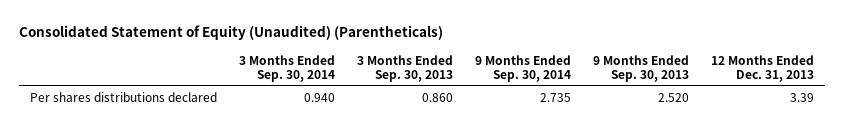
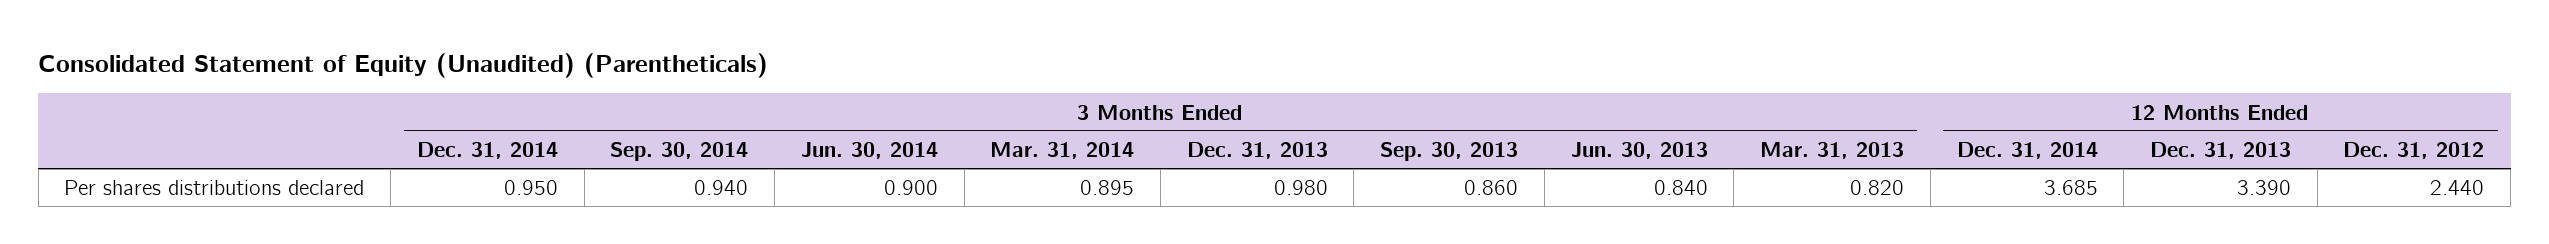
[474,54,571,82] 9 Months Ended Sep. 30, 2014 -> none
[592,54,689,82] 9 Months Ended Sep. 30, 2013 -> none
none -> [416,141,558,159] Dec. 31, 2014
none -> [800,141,938,159] Jun. 30, 2014
none -> [990,141,1135,159] Mar. 31, 2014
none -> [1186,141,1328,159] Dec. 31, 2013
none -> [1570,141,1708,159] Jun. 30, 2013
none -> [1760,141,1905,159] Mar. 31, 2013
none -> [1956,141,2098,159] Dec. 31, 2014
none -> [2343,141,2485,159] Dec. 31, 2012
[789,92,814,102] 3.39 -> [2236,180,2291,196] 3.390

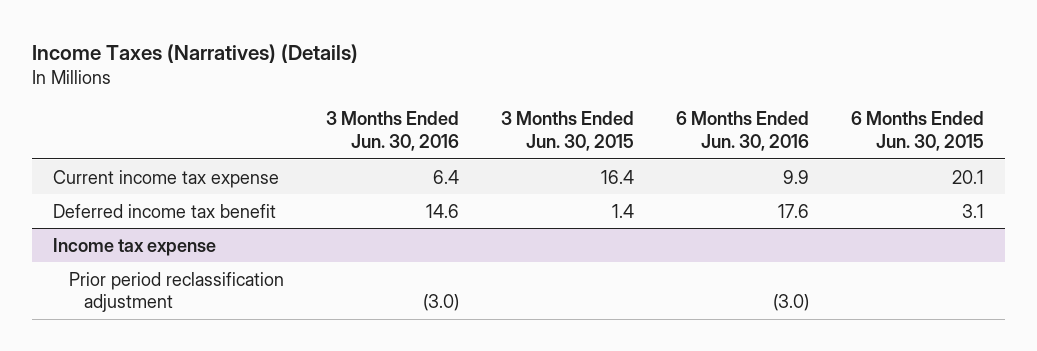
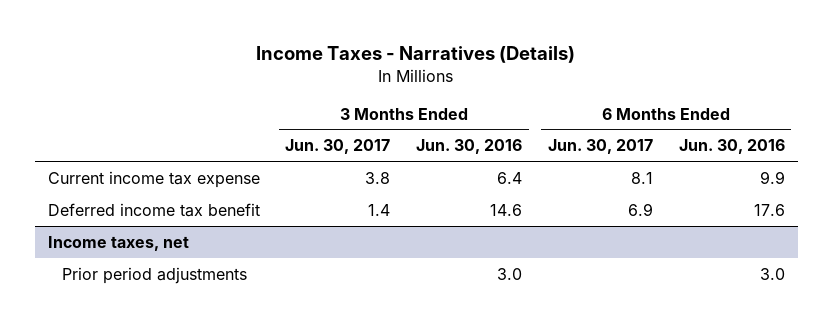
[32,44,359,64] Income Taxes (Narratives) (Details) -> [256,45,576,63] Income Taxes - Narratives (Details)
[500,111,634,152] 3 Months Ended Jun. 30, 2015 -> none
[850,111,984,152] 6 Months Ended Jun. 30, 2015 -> none
none -> [285,139,391,155] Jun. 30, 2017
none -> [547,139,653,155] Jun. 30, 2017
[53,237,217,256] Income tax expense -> [47,235,189,251] Income taxes, net
[68,271,284,313] Prior period reclassification adjustment -> [61,266,247,284] Prior period adjustments
[422,294,459,312] (3.0) -> [497,267,523,280] 3.0
[772,294,809,312] (3.0) -> [759,267,785,280] 3.0

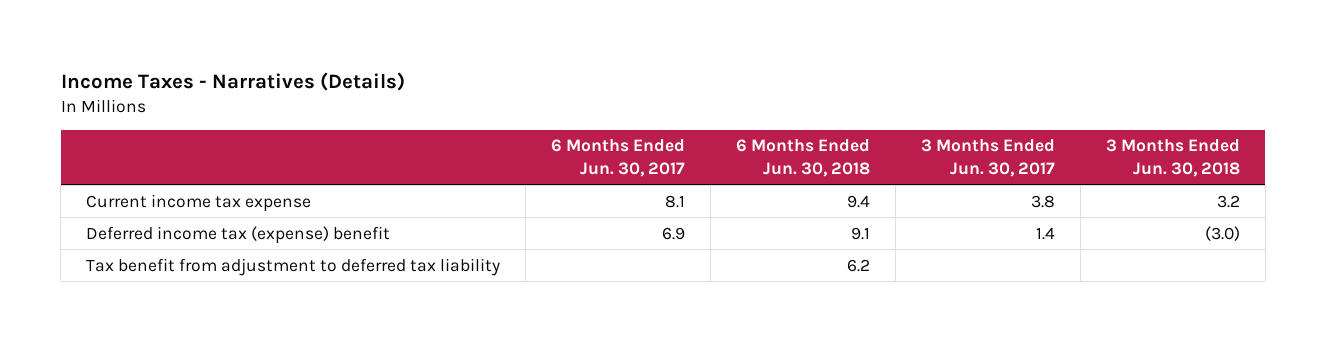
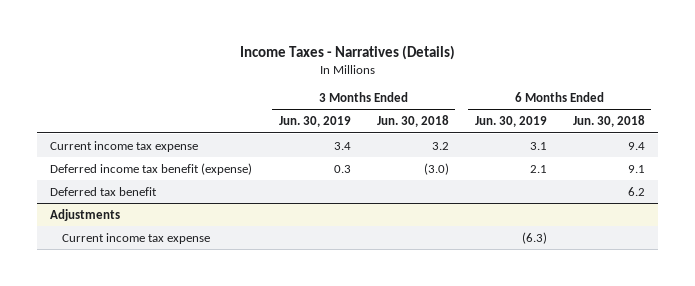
[551,139,686,178] 6 Months Ended Jun. 30, 2017 -> none
[921,139,1056,178] 3 Months Ended Jun. 30, 2017 -> none
none -> [278,116,351,128] Jun. 30, 2019
none -> [474,116,547,128] Jun. 30, 2019
[86,225,391,244] Deferred income tax (expense) benefit -> [50,162,253,175] Deferred income tax benefit (expense)
[86,257,501,276] Tax benefit from adjustment to deferred tax liability -> [50,186,158,196] Deferred tax benefit
none -> [50,208,121,221] Adjustments
none -> [62,232,211,244] Current income tax expense

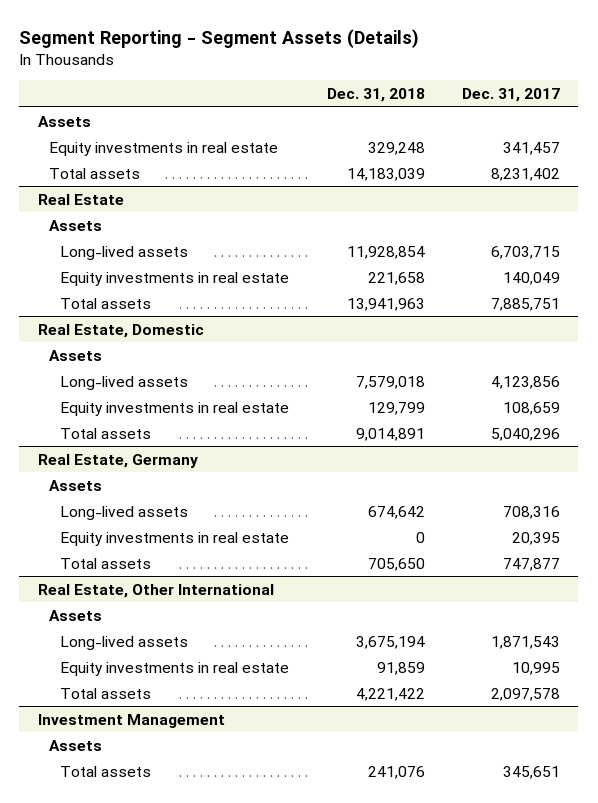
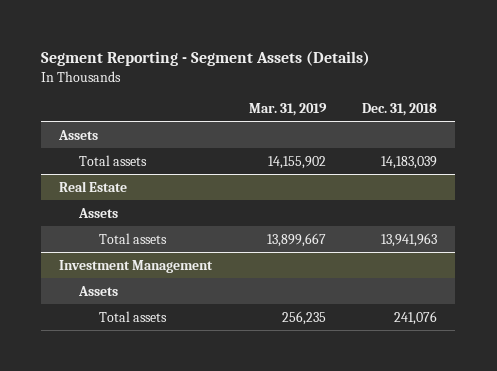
[461,88,560,103] Dec. 31, 2017 -> none
none -> [248,103,327,117] Mar. 31, 2019
[49,141,279,156] Equity investments in real estate -> none
[60,245,189,260] Long-lived assets -> none
[60,271,290,286] Equity investments in real estate -> none
[38,323,205,338] Real Estate, Domestic -> none
[49,349,103,361] Assets -> none
[60,375,189,390] Long-lived assets -> none
[60,401,290,416] Equity investments in real estate -> none
[60,427,152,439] Total assets -> none
[38,453,199,468] Real Estate, Germany -> none
[49,479,103,491] Assets -> none
[60,505,189,520] Long-lived assets -> none
[60,531,290,546] Equity investments in real estate -> none
[60,557,152,569] Total assets -> none
[38,583,275,598] Real Estate, Other International -> none
[49,609,103,621] Assets -> none
[60,635,189,650] Long-lived assets -> none
[60,661,290,676] Equity investments in real estate -> none
[60,687,152,699] Total assets -> none

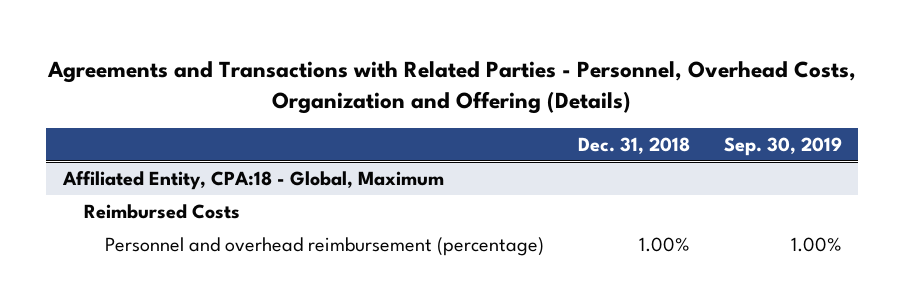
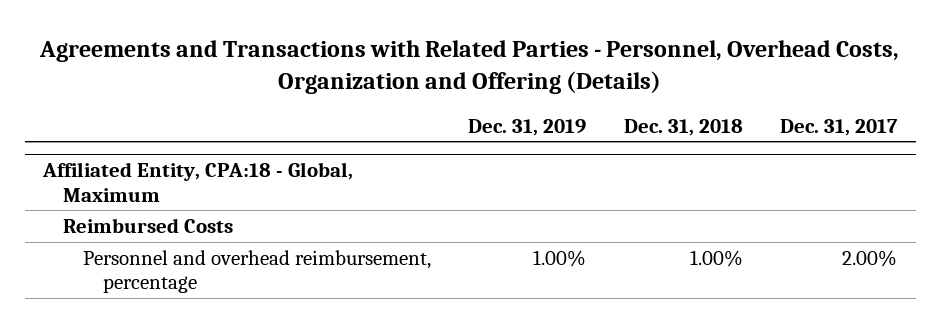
[723,136,842,156] Sep. 30, 2019 -> none
none -> [468,118,587,136] Dec. 31, 2019
none -> [780,118,899,136] Dec. 31, 2017
[104,237,544,257] Personnel and overhead reimbursement (percentage) -> [83,249,432,294] Personnel and overhead reimbursement, percentage

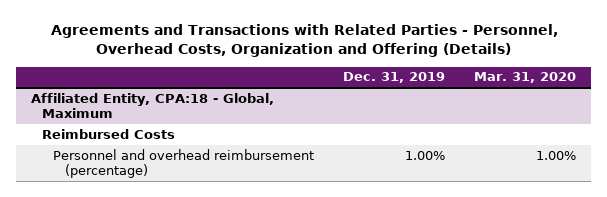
[623,118,743,136] Dec. 31, 2018 -> none
[780,118,899,136] Dec. 31, 2017 -> none
none -> [474,72,577,84] Mar. 31, 2020
[83,249,432,294] Personnel and overhead reimbursement, percentage -> [53,148,315,178] Personnel and overhead reimbursement (percentage)

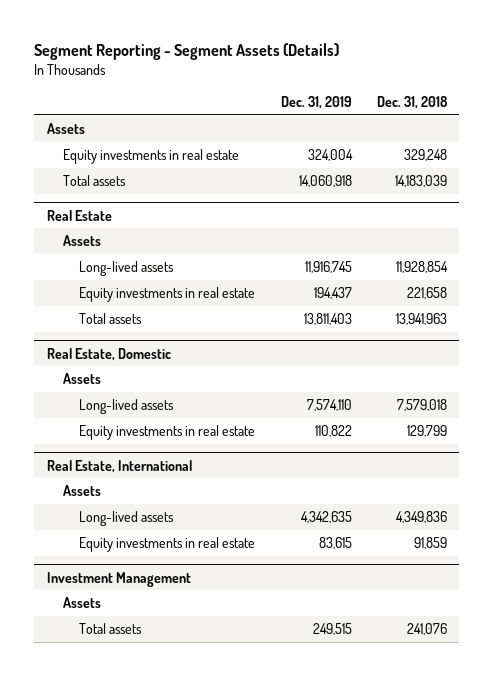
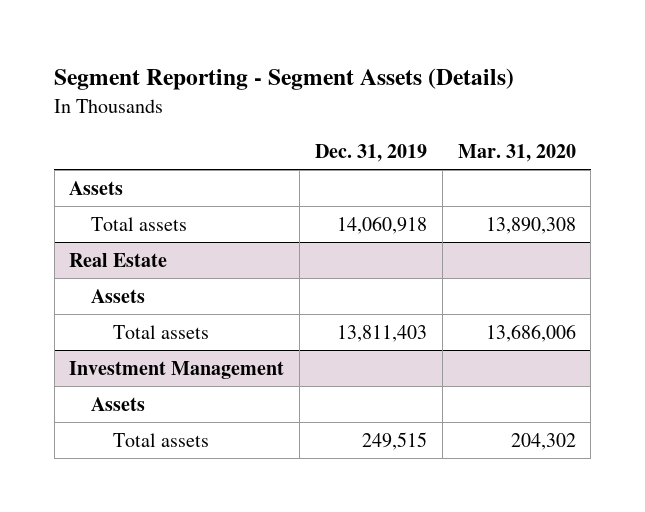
[376,95,448,109] Dec. 31, 2018 -> none
none -> [457,143,576,162] Mar. 31, 2020
[63,148,240,164] Equity investments in real estate -> none
[79,260,175,276] Long-lived assets -> none
[79,286,256,302] Equity investments in real estate -> none
[46,347,171,361] Real Estate, Domestic -> none
[63,372,102,384] Assets -> none
[79,398,175,414] Long-lived assets -> none
[79,424,256,440] Equity investments in real estate -> none
[46,459,192,473] Real Estate, International -> none
[63,484,102,496] Assets -> none
[79,510,175,526] Long-lived assets -> none
[79,536,256,552] Equity investments in real estate -> none

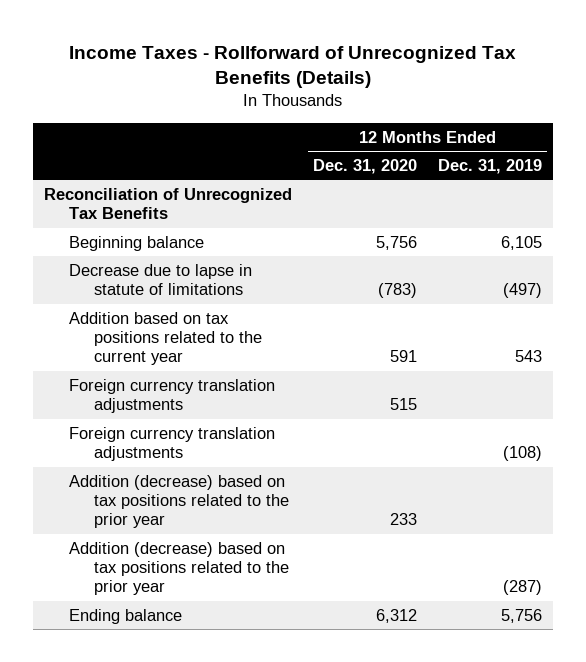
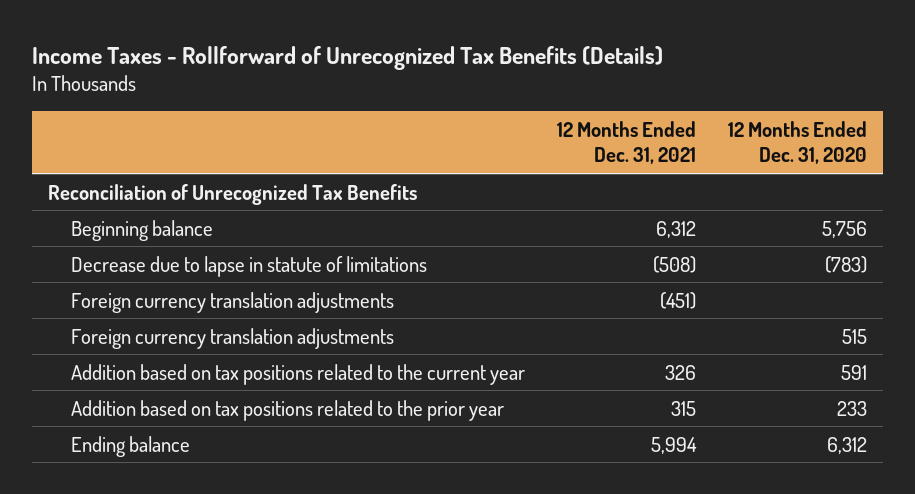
[438,158,543,174] Dec. 31, 2019 -> none
none -> [556,120,696,165] 12 Months Ended Dec. 31, 2021
[68,541,289,596] Addition (decrease) based on tax positions related to the prior year -> none
[68,378,275,413] Foreign currency translation adjustments -> [71,327,395,349] Foreign currency translation adjustments
[68,311,262,366] Addition based on tax positions related to the current year -> [71,363,526,385] Addition based on tax positions related to the current year
[68,474,289,529] Addition (decrease) based on tax positions related to the prior year -> [71,399,505,421] Addition based on tax positions related to the prior year

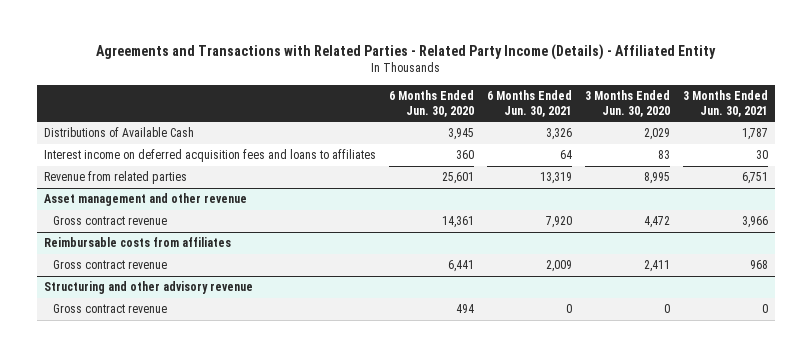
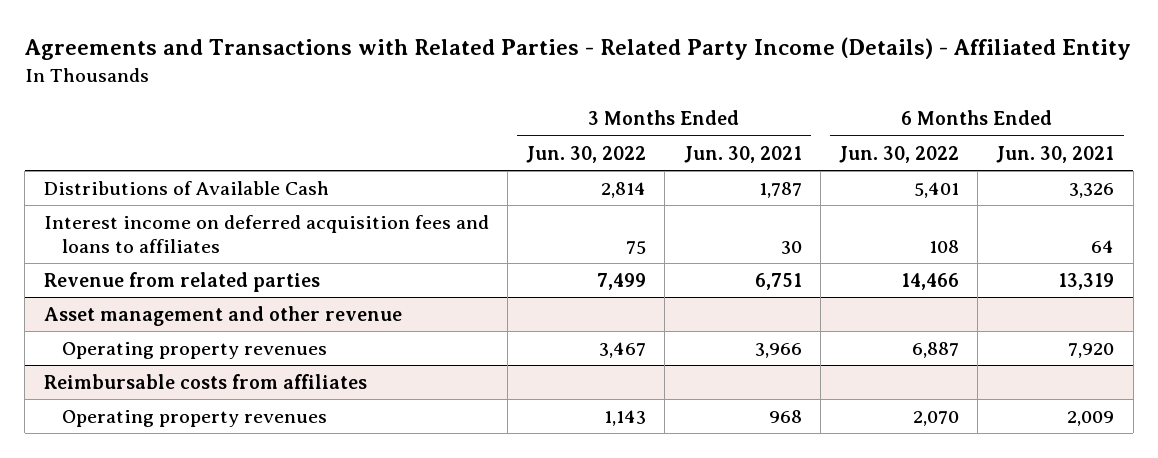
[388,89,474,117] 6 Months Ended Jun. 30, 2020 -> none
[585,89,671,117] 3 Months Ended Jun. 30, 2020 -> none
none -> [526,145,647,163] Jun. 30, 2022
none -> [838,145,959,163] Jun. 30, 2022
[53,216,168,226] Gross contract revenue -> [61,341,327,359] Operating property revenues
[43,281,253,295] Structuring and other advisory revenue -> none
[53,304,168,314] Gross contract revenue -> none
[53,260,168,270] Gross contract revenue -> [61,409,327,427] Operating property revenues

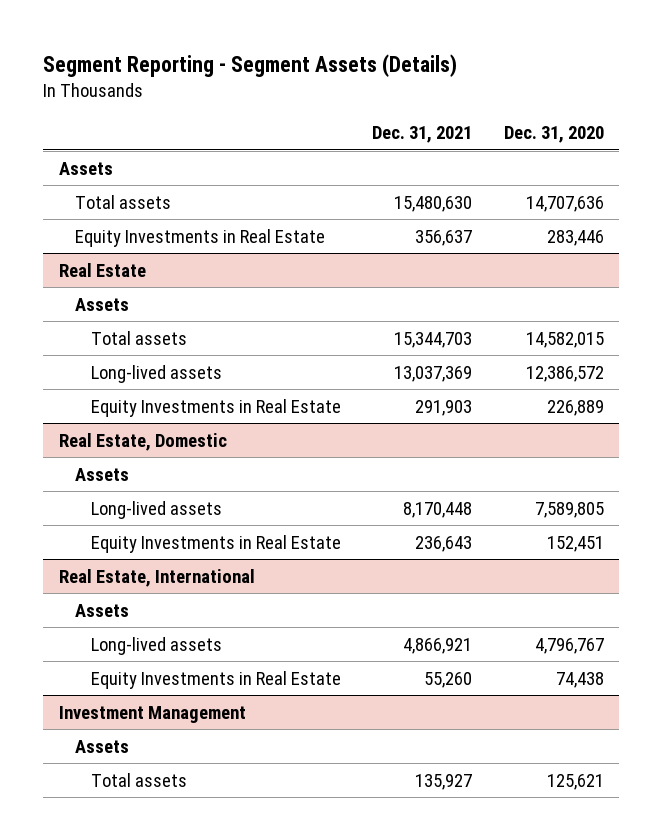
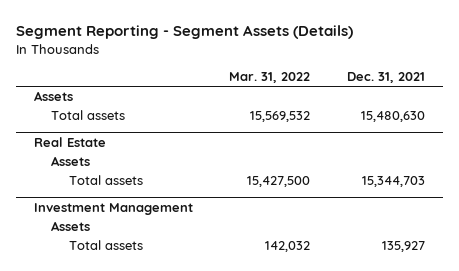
[503,126,604,144] Dec. 31, 2020 -> none
none -> [229,72,311,84] Mar. 31, 2022
[74,228,325,247] Equity Investments in Real Estate -> none
[91,364,223,383] Long-lived assets -> none
[91,398,342,417] Equity Investments in Real Estate -> none
[58,432,227,451] Real Estate, Domestic -> none
[74,467,129,481] Assets -> none
[91,500,223,519] Long-lived assets -> none
[91,534,342,553] Equity Investments in Real Estate -> none
[58,568,255,587] Real Estate, International -> none
[74,603,129,617] Assets -> none
[91,636,223,655] Long-lived assets -> none
[91,670,342,689] Equity Investments in Real Estate -> none

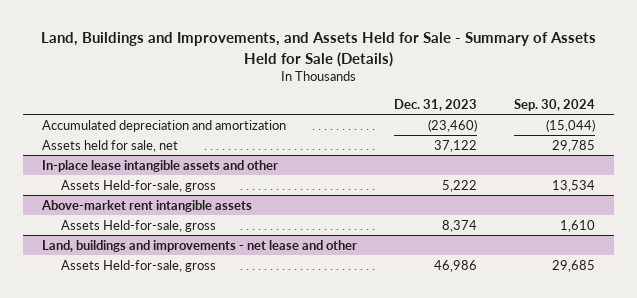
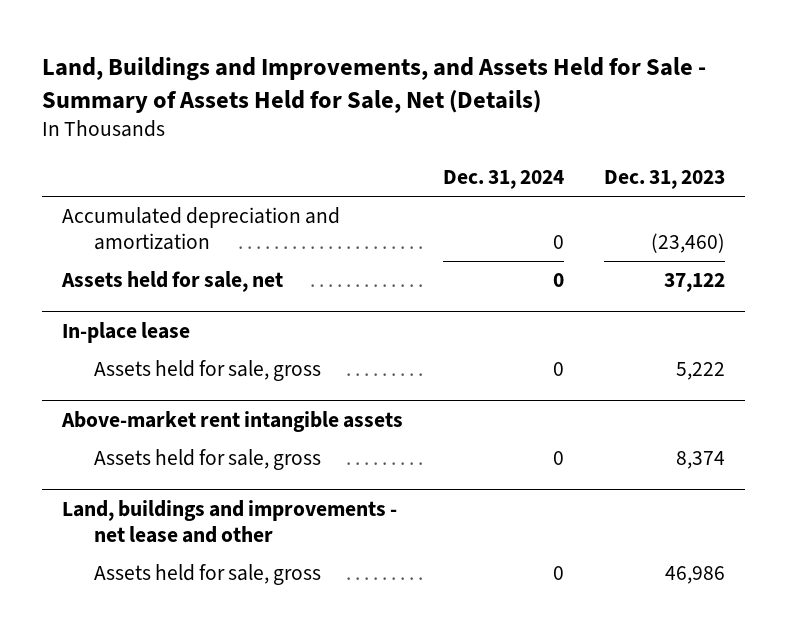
[40,32,596,67] Land, Buildings and Improvements, and Assets Held for Sale - Summary of Assets Held for Sale (Details) -> [41,56,706,113] Land, Buildings and Improvements, and Assets Held for Sale - Summary of Assets Held for Sale, Net (Details)
[514,98,596,111] Sep. 30, 2024 -> none
none -> [442,169,564,189] Dec. 31, 2024
[41,159,278,172] In-place lease intangible assets and other -> [61,322,190,344] In-place lease
[60,179,216,192] Assets Held-for-sale, gross -> [93,360,321,382] Assets held for sale, gross
[60,219,216,232] Assets Held-for-sale, gross -> [93,449,321,471] Assets held for sale, gross
[60,259,216,272] Assets Held-for-sale, gross -> [93,564,321,586] Assets held for sale, gross

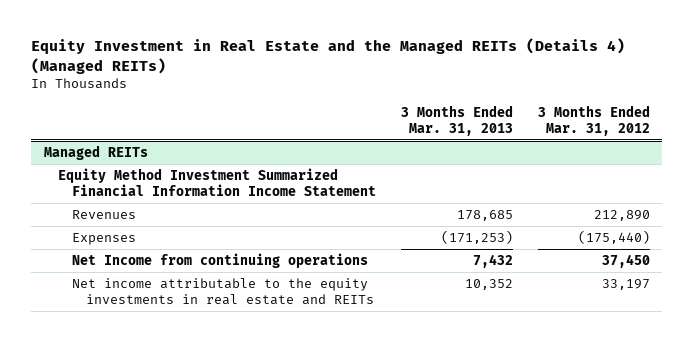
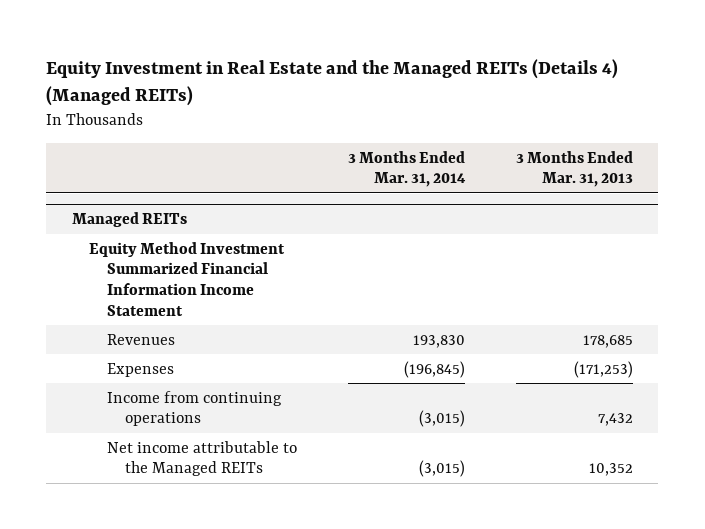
[537,105,650,136] 3 Months Ended Mar. 31, 2012 -> none
none -> [348,150,467,188] 3 Months Ended Mar. 31, 2014
[71,252,368,268] Net Income from continuing operations -> [107,390,283,427] Income from continuing operations
[71,277,374,305] Net income attributable to the equity investments in real estate and REITs -> [107,440,298,477] Net income attributable to the Managed REITs

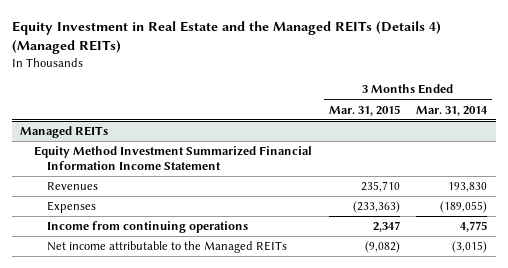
[515,150,633,188] 3 Months Ended Mar. 31, 2013 -> none
none -> [328,104,400,116] Mar. 31, 2015
[404,360,466,378] (196,845) -> [440,201,488,214] (189,055)
[419,410,466,428] (3,015) -> [460,221,488,233] 4,775

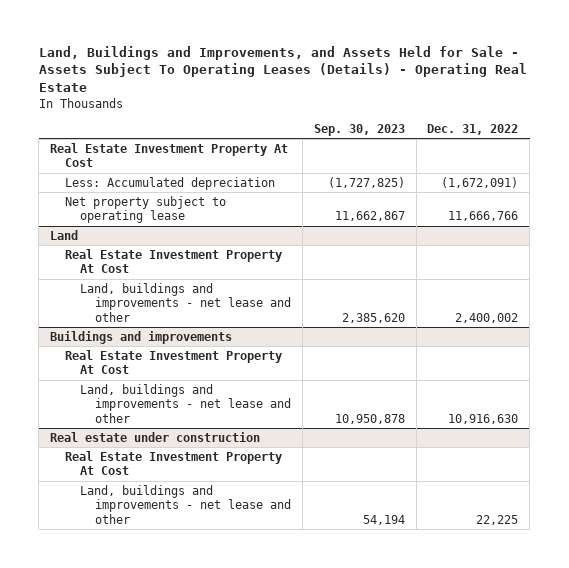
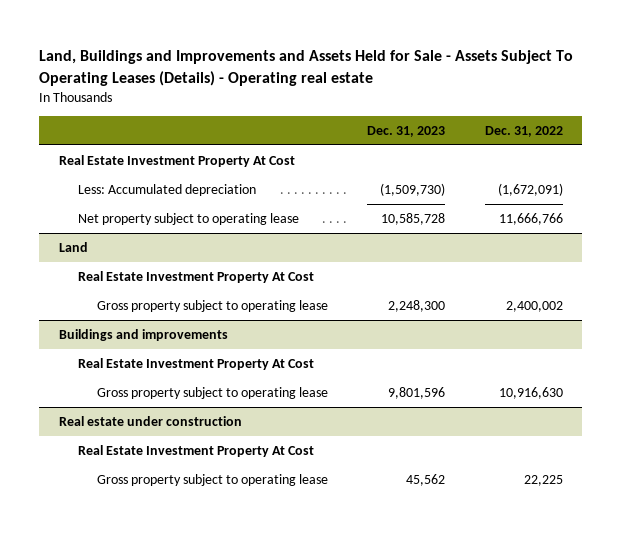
[38,45,527,93] Land, Buildings and Improvements, and Assets Held for Sale - Assets Subject To Operating Leases (Details) - Operating Real Estate -> [38,49,573,86] Land, Buildings and Improvements and Assets Held for Sale - Assets Subject To Operating Leases (Details) - Operating real estate
[313,123,405,136] Sep. 30, 2023 -> none
none -> [367,125,446,137] Dec. 31, 2023
[79,282,291,323] Land, buildings and improvements - net lease and other -> [96,299,328,312] Gross property subject to operating lease
[79,383,291,424] Land, buildings and improvements - net lease and other -> [96,386,328,399] Gross property subject to operating lease
[79,484,291,525] Land, buildings and improvements - net lease and other -> [96,473,328,486] Gross property subject to operating lease

